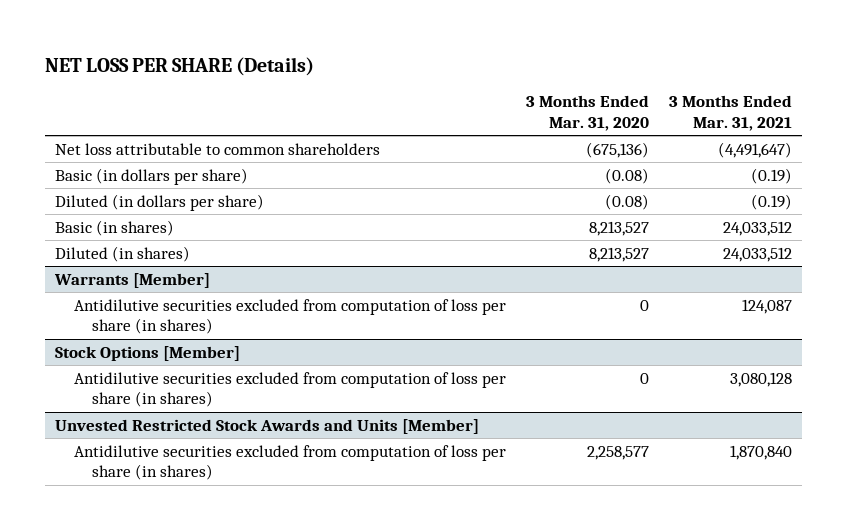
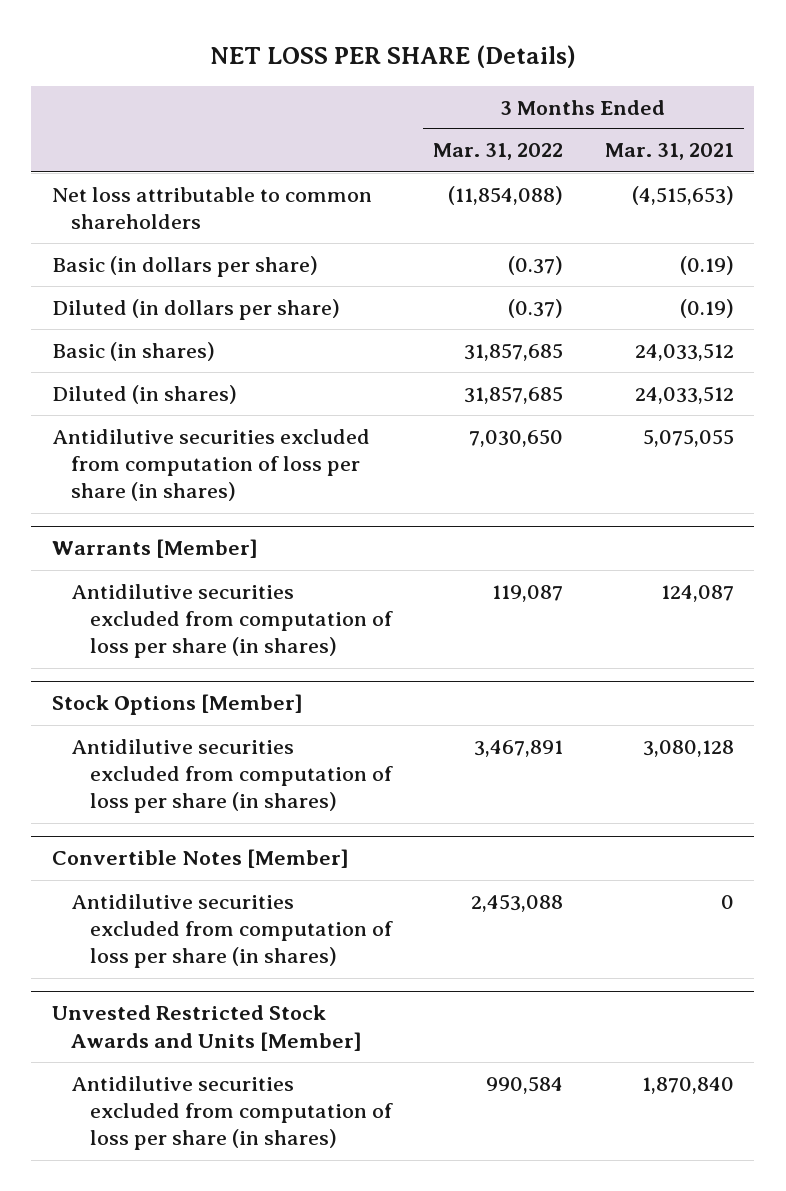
[525,95,649,131] 3 Months Ended Mar. 31, 2020 -> none
none -> [433,143,564,161] Mar. 31, 2022
[717,141,792,158] (4,491,647) -> [631,185,734,205] (4,515,653)
none -> [51,428,370,502] Antidilutive securities excluded from computation of loss per share (in shares)
none -> [51,849,349,869] Convertible Notes [Member]
none -> [70,893,393,969] Antidilutive securities excluded from computation of loss per share (in shares)

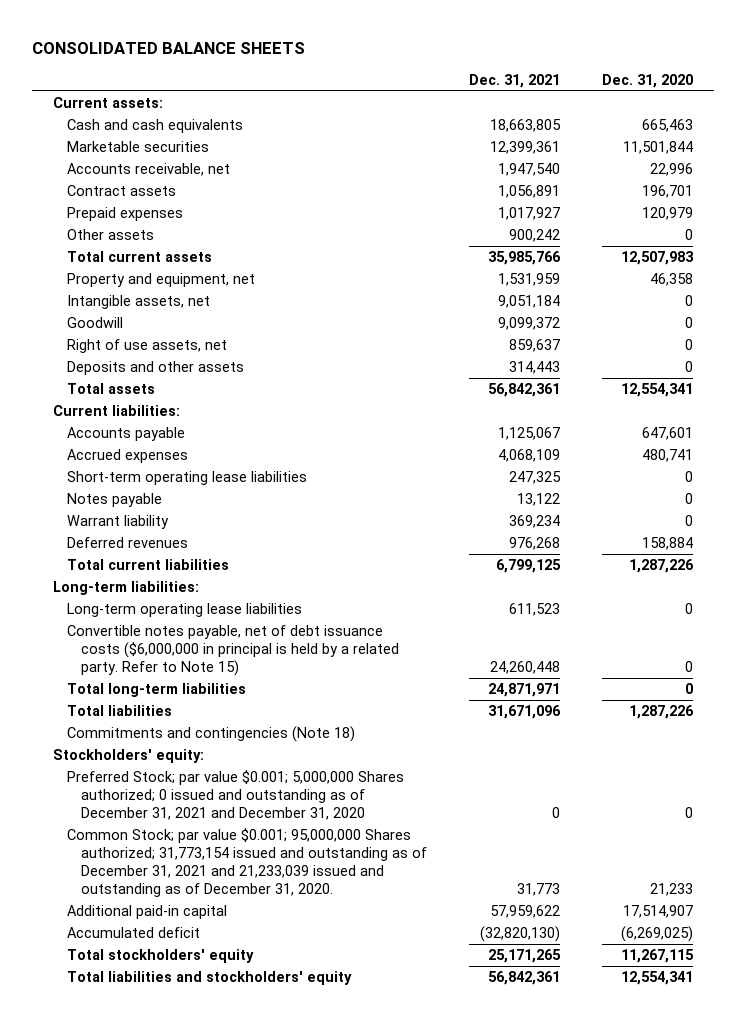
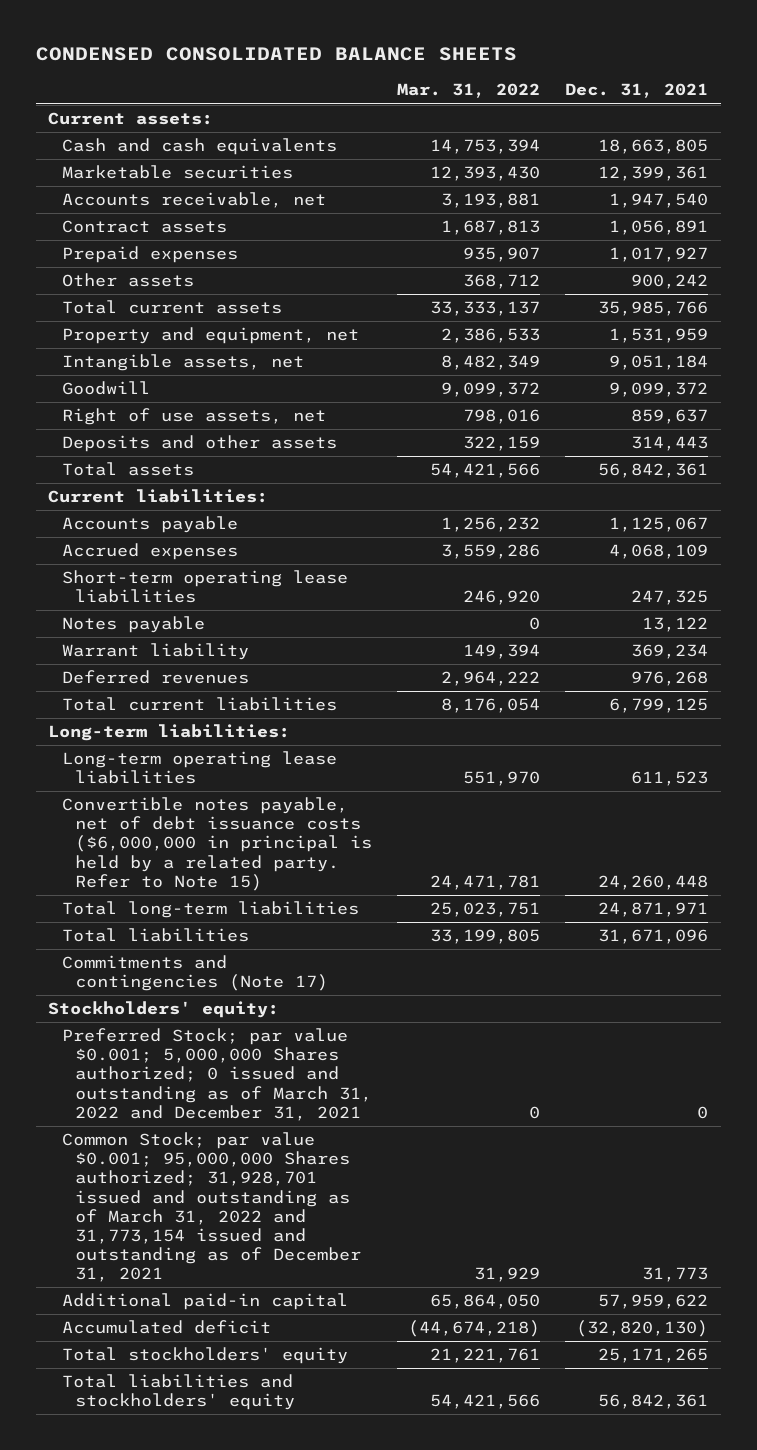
[32,42,306,55] CONSOLIDATED BALANCE SHEETS -> [35,47,517,62] CONDENSED CONSOLIDATED BALANCE SHEETS
[601,73,693,88] Dec. 31, 2020 -> none
none -> [397,83,541,99] Mar. 31, 2022
[66,726,355,743] Commitments and contingencies (Note 18) -> [61,955,329,992] Commitments and contingencies (Note 17)
[66,770,404,821] Preferred Stock; par value $0.001; 5,000,000 Shares authorized; 0 issued and outstanding as of December 31, 2021 and December 31, 2020 -> [61,1028,373,1121] Preferred Stock; par value $0.001; 5,000,000 Shares authorized; 0 issued and outstanding as of March 31, 2022 and December 31, 2021
[66,828,427,898] Common Stock; par value $0.001; 95,000,000 Shares authorized; 31,773,154 issued and outstanding as of December 31, 2021 and 21,233,039 issued and outstanding as of December 31, 2020. -> [61,1132,362,1283] Common Stock; par value $0.001; 95,000,000 Shares authorized; 31,928,701 issued and outstanding as of March 31, 2022 and 31,773,154 issued and outstanding as of December 31, 2021

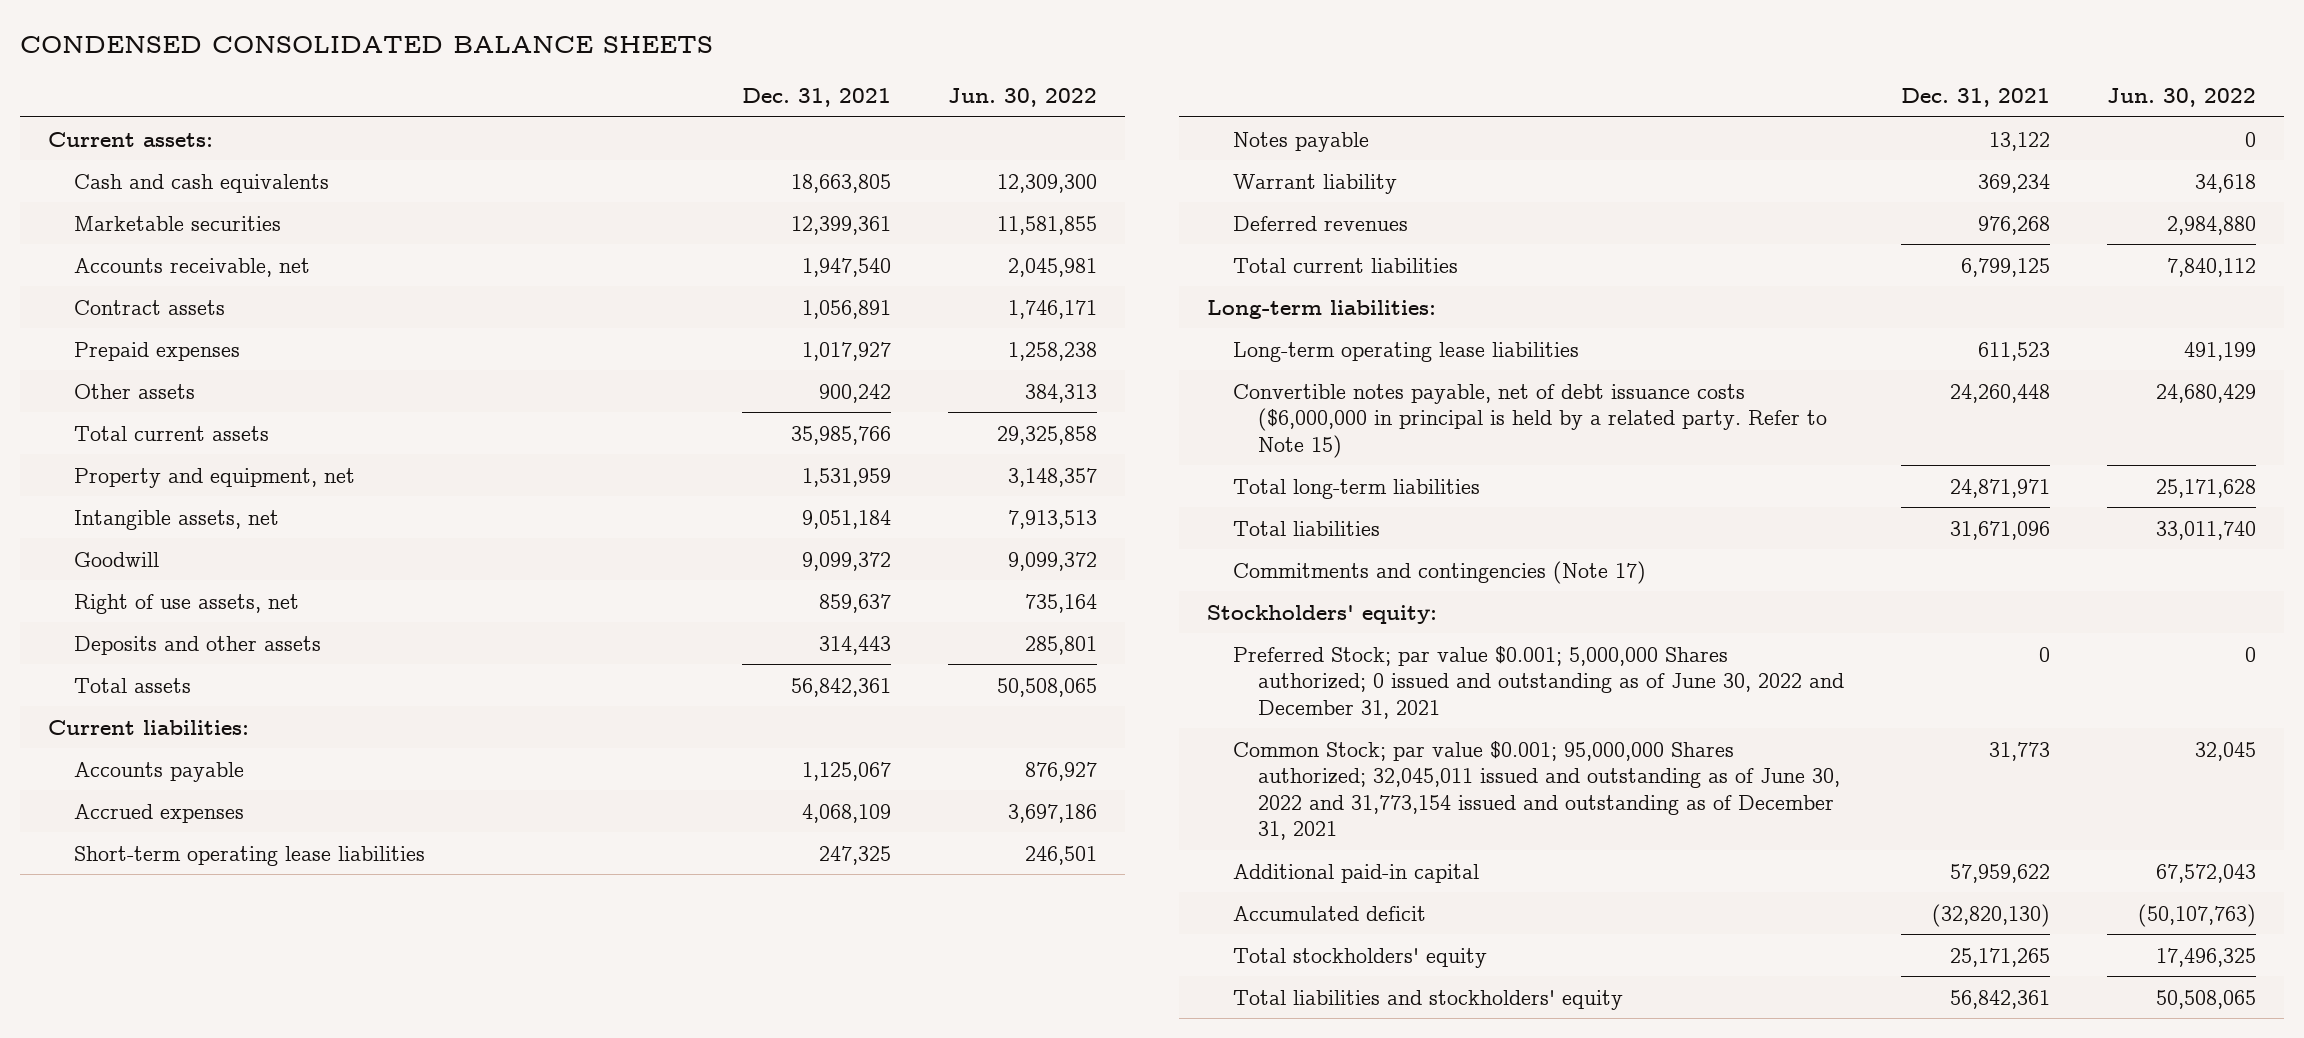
[397,83,541,99] Mar. 31, 2022 -> none
none -> [947,87,1097,107] Jun. 30, 2022
[61,1028,373,1121] Preferred Stock; par value $0.001; 5,000,000 Shares authorized; 0 issued and outstanding as of March 31, 2022 and December 31, 2021 -> [1232,645,1845,719] Preferred Stock; par value $0.001; 5,000,000 Shares authorized; 0 issued and outstanding as of June 30, 2022 and December 31, 2021
[61,1132,362,1283] Common Stock; par value $0.001; 95,000,000 Shares authorized; 31,928,701 issued and outstanding as of March 31, 2022 and 31,773,154 issued and outstanding as of December 31, 2021 -> [1232,740,1841,840] Common Stock; par value $0.001; 95,000,000 Shares authorized; 32,045,011 issued and outstanding as of June 30, 2022 and 31,773,154 issued and outstanding as of December 31, 2021

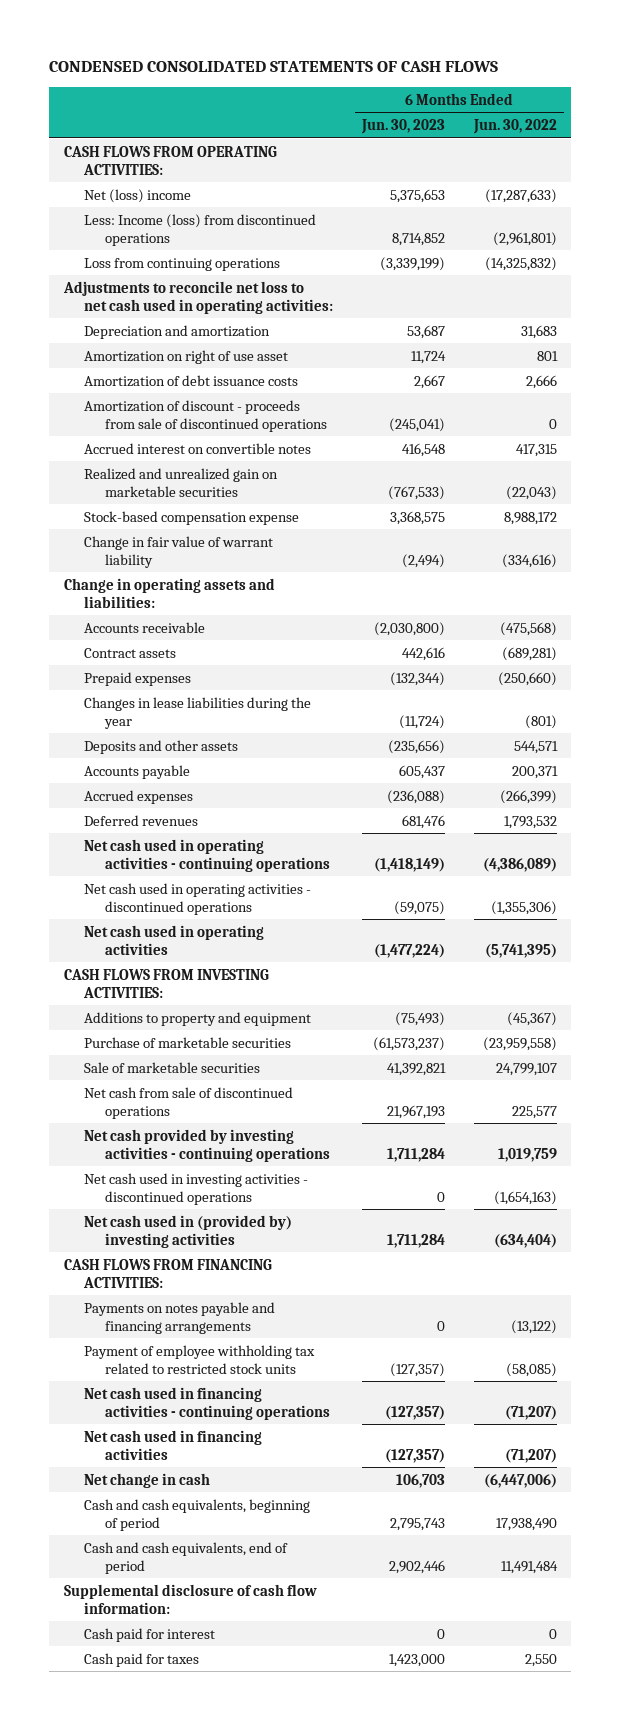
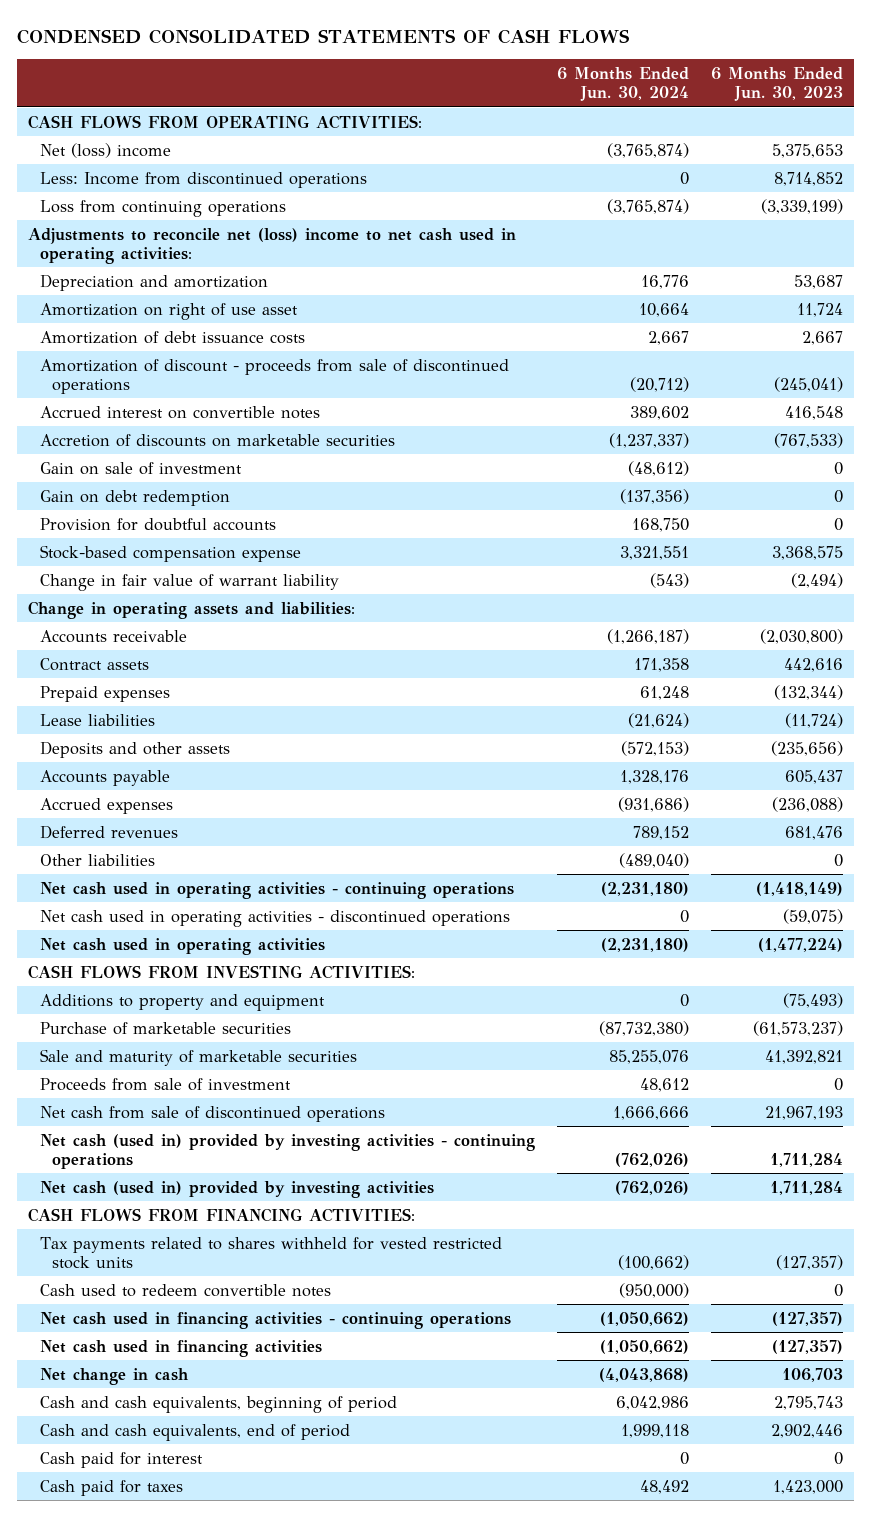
[472,119,557,135] Jun. 30, 2022 -> none
none -> [557,66,690,102] 6 Months Ended Jun. 30, 2024
[84,213,317,246] Less: Income (loss) from discontinued operations -> [40,171,368,188] Less: Income from discontinued operations
[62,280,334,314] Adjustments to reconcile net loss to net cash used in operating activities: -> [28,227,517,265] Adjustments to reconcile net (loss) income to net cash used in operating activities:
[84,467,279,497] Realized and unrealized gain on marketable securities -> [40,433,396,447] Accretion of discounts on marketable securities
none -> [40,461,243,475] Gain on sale of investment
none -> [40,489,231,506] Gain on debt redemption
none -> [40,517,277,531] Provision for doubtful accounts
[84,696,312,729] Changes in lease liabilities during the year -> [40,713,156,726] Lease liabilities
none -> [40,853,156,866] Other liabilities
[84,1061,261,1073] Sale of marketable securities -> [40,1048,358,1066] Sale and maturity of marketable securities
none -> [40,1077,292,1091] Proceeds from sale of investment
[84,1172,309,1205] Net cash used in investing activities - discontinued operations -> none
[84,1128,330,1162] Net cash provided by investing activities - continuing operations -> [40,1133,536,1170] Net cash (used in) provided by investing activities - continuing operations
[84,1214,293,1248] Net cash used in (provided by) investing activities -> [40,1180,435,1198] Net cash (used in) provided by investing activities
[84,1301,276,1334] Payments on notes payable and financing arrangements -> none
[84,1344,316,1374] Payment of employee withholding tax related to restricted stock units -> [40,1236,503,1270] Tax payments related to shares withheld for vested restricted stock units
none -> [40,1283,332,1297] Cash used to redeem convertible notes
[63,1583,317,1614] Supplemental disclosure of cash flow information: -> none

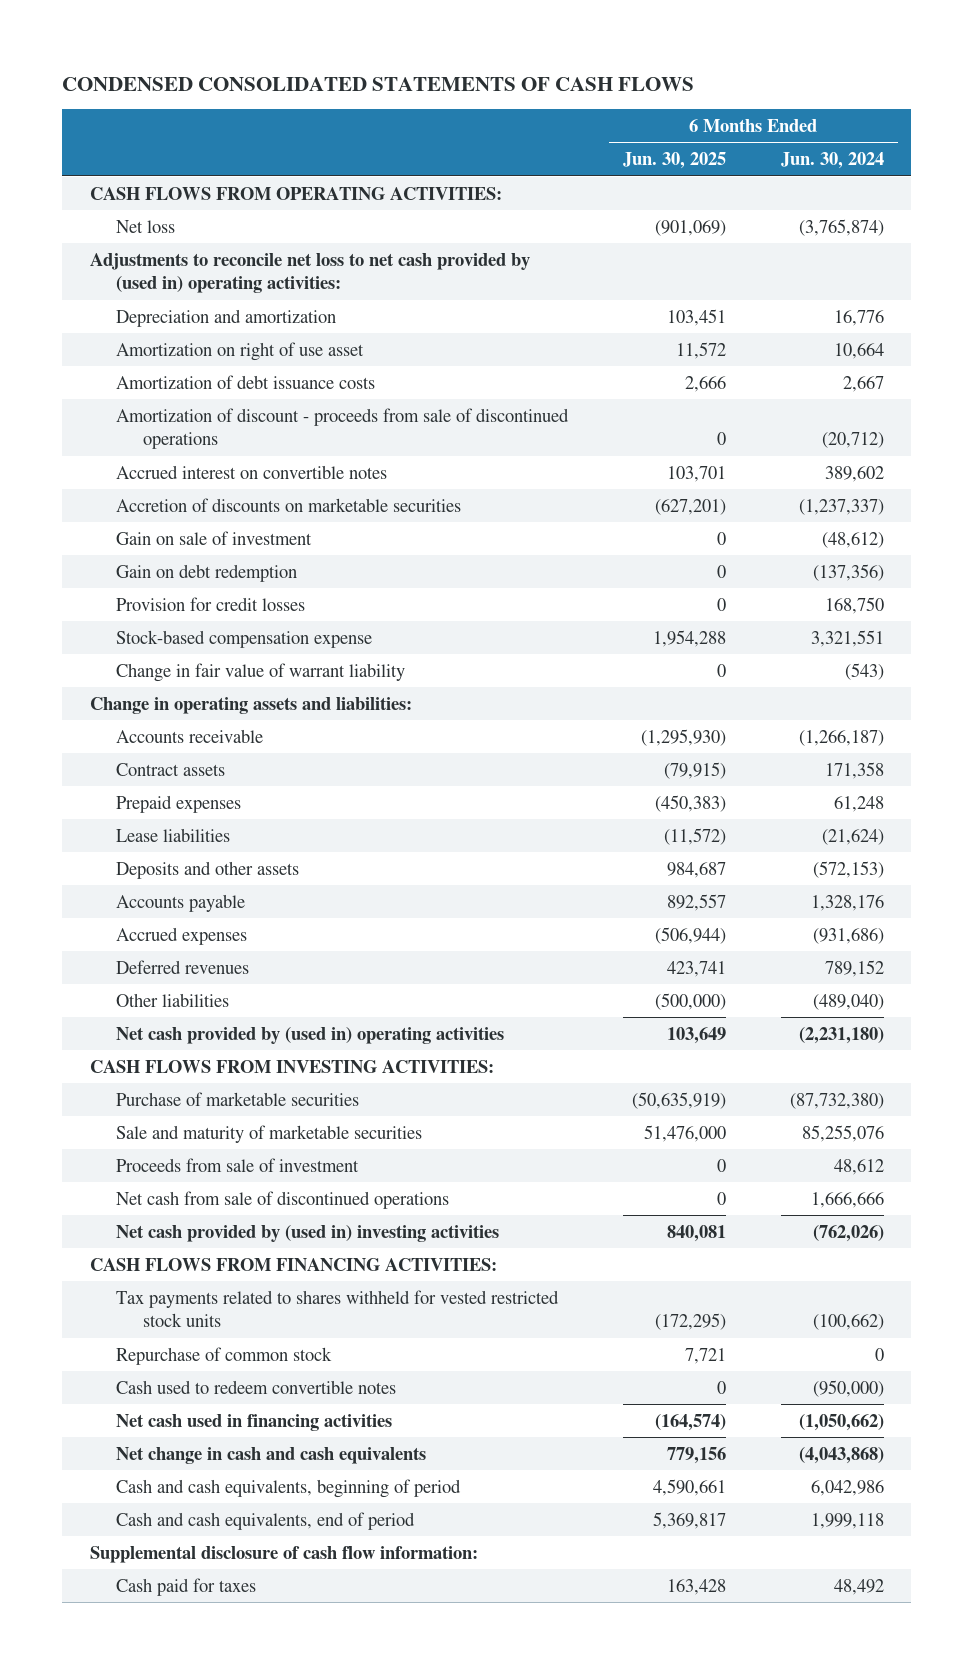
[711,66,844,102] 6 Months Ended Jun. 30, 2023 -> none
none -> [623,152,727,170] Jun. 30, 2025
[40,171,368,188] Less: Income from discontinued operations -> none
[40,199,287,217] Loss from continuing operations -> none
[40,142,172,158] Net (loss) income -> [116,219,176,233] Net loss
[28,227,517,265] Adjustments to reconcile net (loss) income to net cash used in operating activities: -> [89,252,530,294] Adjustments to reconcile net loss to net cash provided by (used in) operating activities:
[40,517,277,531] Provision for doubtful accounts -> [116,596,306,611] Provision for credit losses
[40,881,515,899] Net cash used in operating activities - continuing operations -> none
[40,909,511,927] Net cash used in operating activities - discontinued operations -> none
[40,937,326,955] Net cash used in operating activities -> [116,1026,505,1044] Net cash provided by (used in) operating activities
[40,993,326,1011] Additions to property and equipment -> none
[40,1133,536,1170] Net cash (used in) provided by investing activities - continuing operations -> none
[40,1180,435,1198] Net cash (used in) provided by investing activities -> [116,1224,500,1242] Net cash provided by (used in) investing activities
none -> [116,1346,333,1365] Repurchase of common stock
[40,1311,512,1329] Net cash used in financing activities - continuing operations -> none
[40,1367,190,1385] Net change in cash -> [116,1446,427,1464] Net change in cash and cash equivalents
[40,1451,204,1468] Cash paid for interest -> none
none -> [89,1545,478,1563] Supplemental disclosure of cash flow information:

